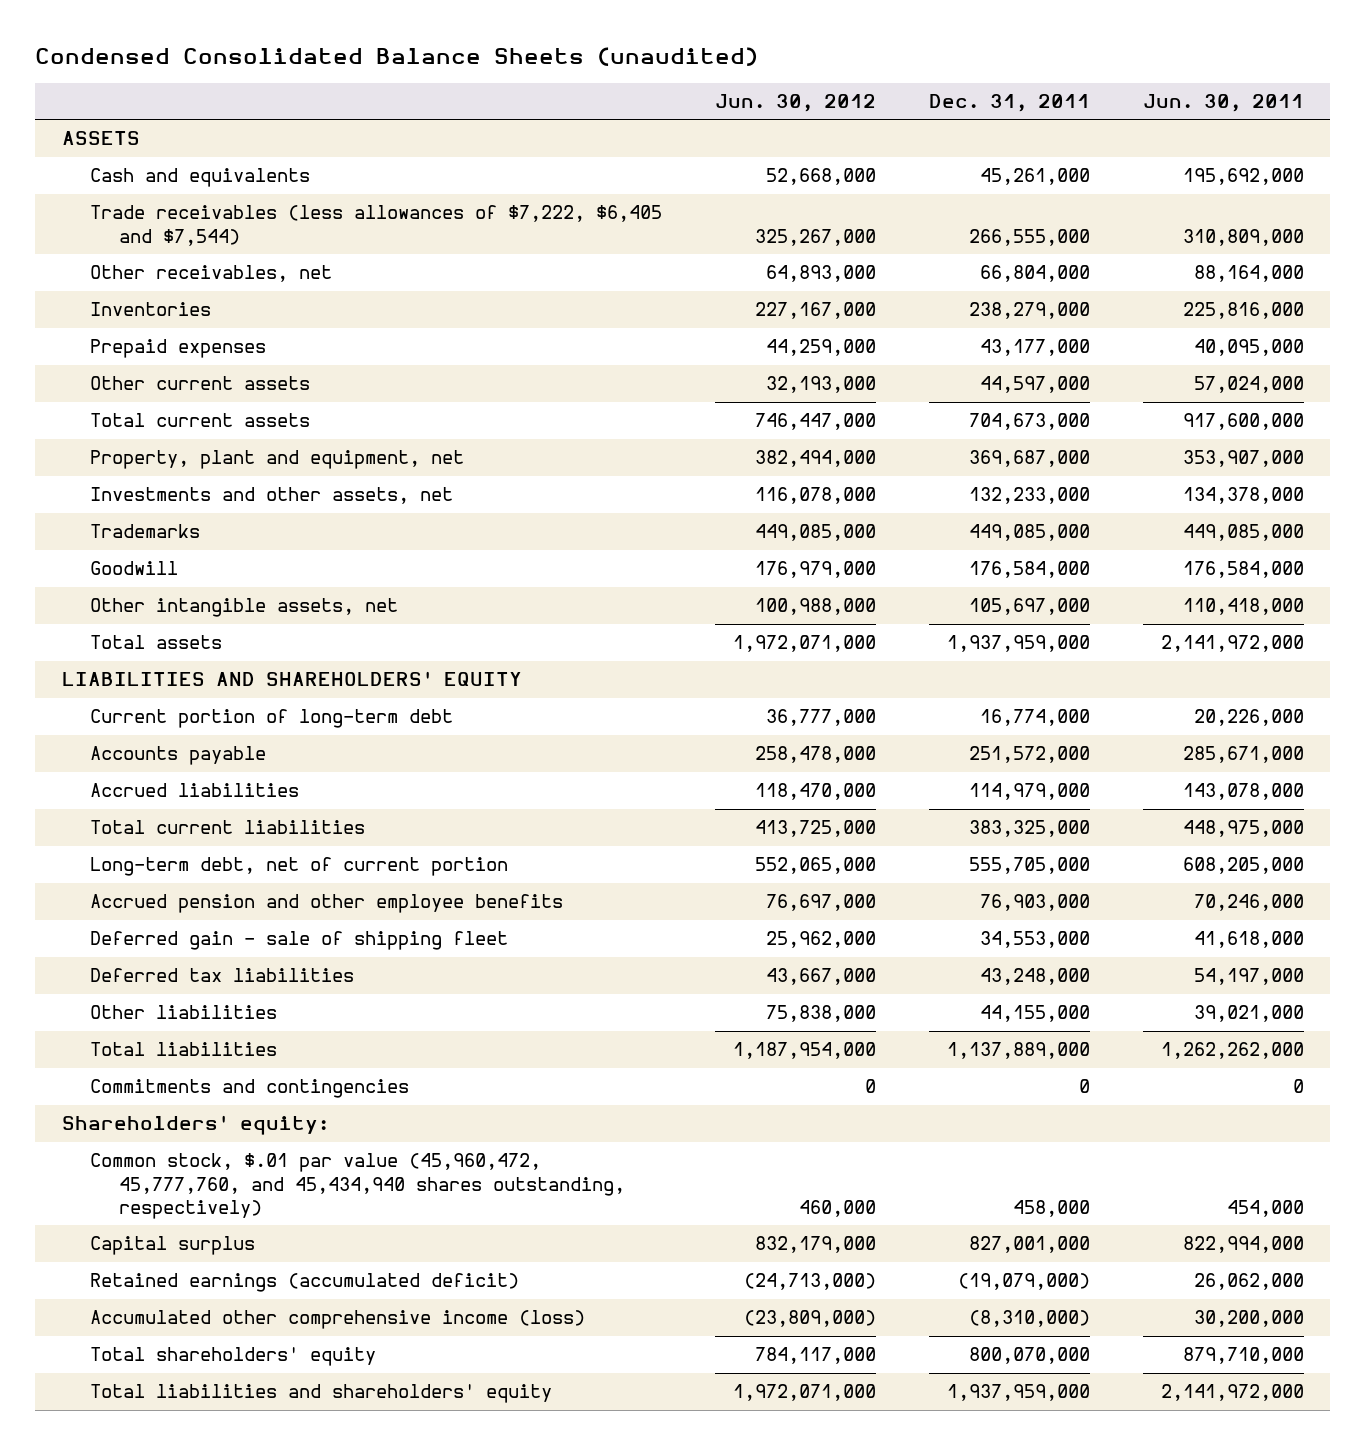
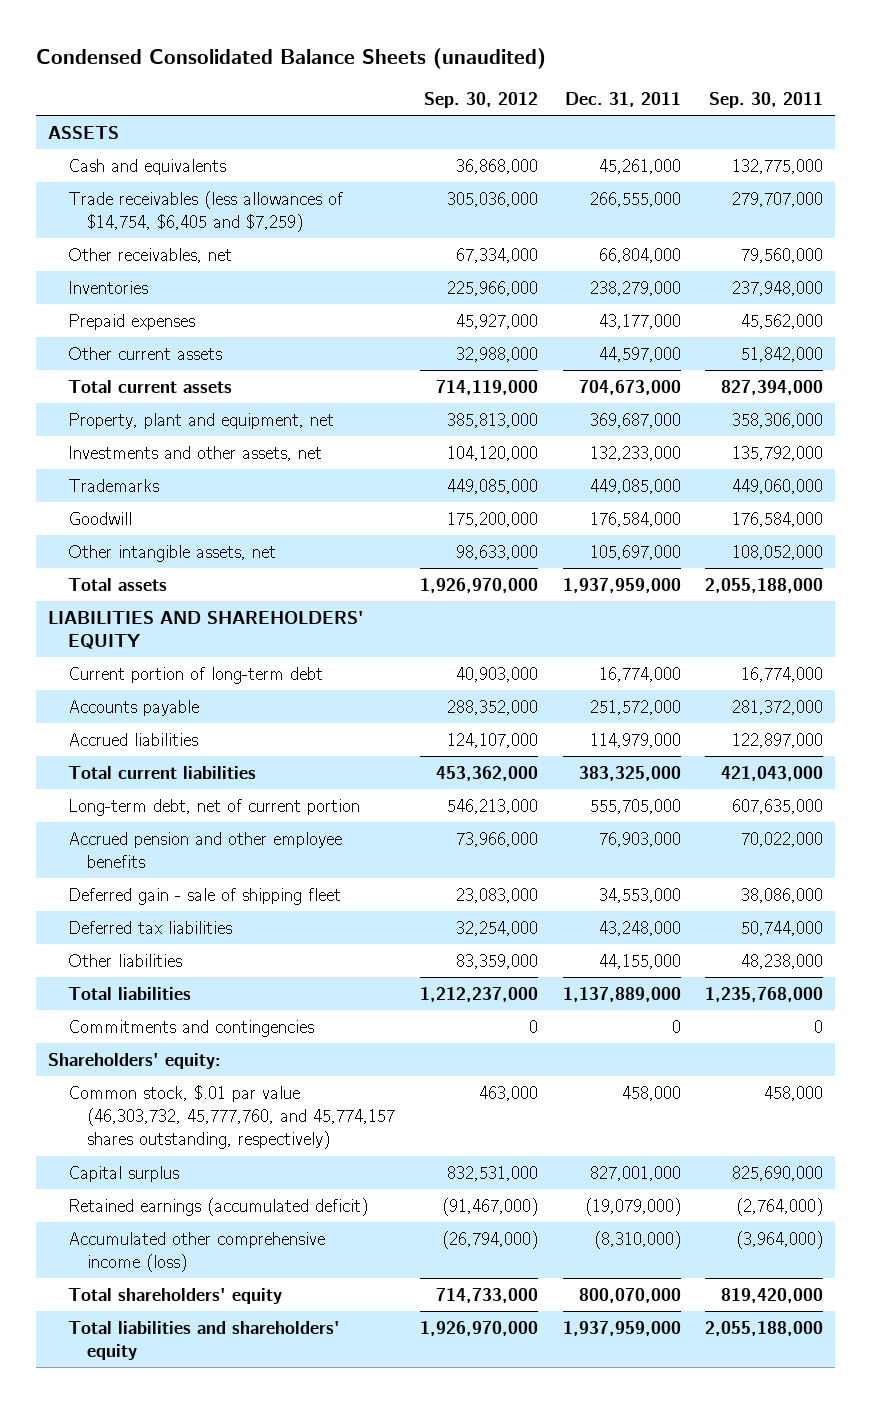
[715,94,877,113] Jun. 30, 2012 -> none
[1142,94,1304,113] Jun. 30, 2011 -> none
none -> [423,91,538,108] Sep. 30, 2012
none -> [709,91,824,108] Sep. 30, 2011
[90,205,663,246] Trade receivables (less allowances of $7,222, $6,405 and $7,544) -> [67,190,343,233] Trade receivables (less allowances of $14,754, $6,405 and $7,259)
[90,1153,625,1219] Common stock, $.01 par value (45,960,472, 45,777,760, and 45,434,940 shares outstanding, respectively) -> [67,1084,396,1150] Common stock, $.01 par value (46,303,732, 45,777,760, and 45,774,157 shares outstanding, respectively)

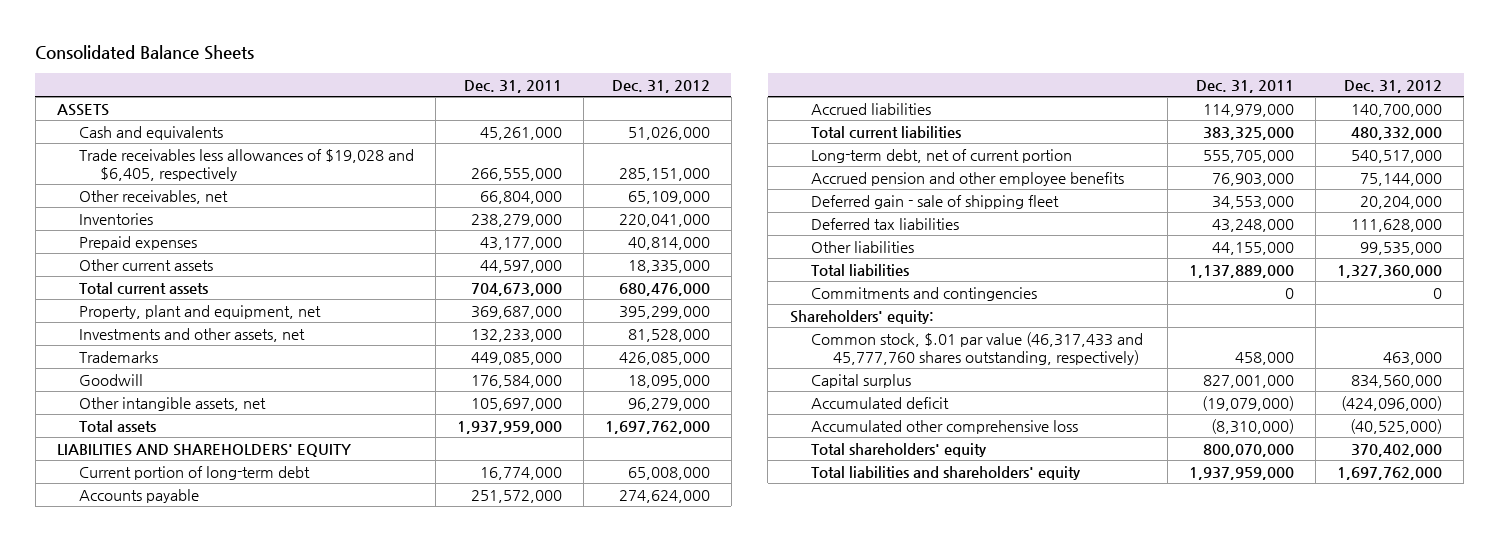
[35,47,546,69] Condensed Consolidated Balance Sheets (unaudited) -> [35,45,255,61] Consolidated Balance Sheets
[423,91,538,108] Sep. 30, 2012 -> none
[709,91,824,108] Sep. 30, 2011 -> none
none -> [611,79,710,93] Dec. 31, 2012
[67,190,343,233] Trade receivables (less allowances of $14,754, $6,405 and $7,259) -> [78,148,414,181] Trade receivables less allowances of $19,028 and $6,405, respectively
[67,1084,396,1150] Common stock, $.01 par value (46,303,732, 45,777,760, and 45,774,157 shares outstanding, respectively) -> [811,331,1144,365] Common stock, $.01 par value (46,317,433 and 45,777,760 shares outstanding, respectively)
[67,1197,368,1216] Retained earnings (accumulated deficit) -> [811,396,950,409] Accumulated deficit
[67,1231,325,1273] Accumulated other comprehensive income (loss) -> [811,419,1079,434] Accumulated other comprehensive loss

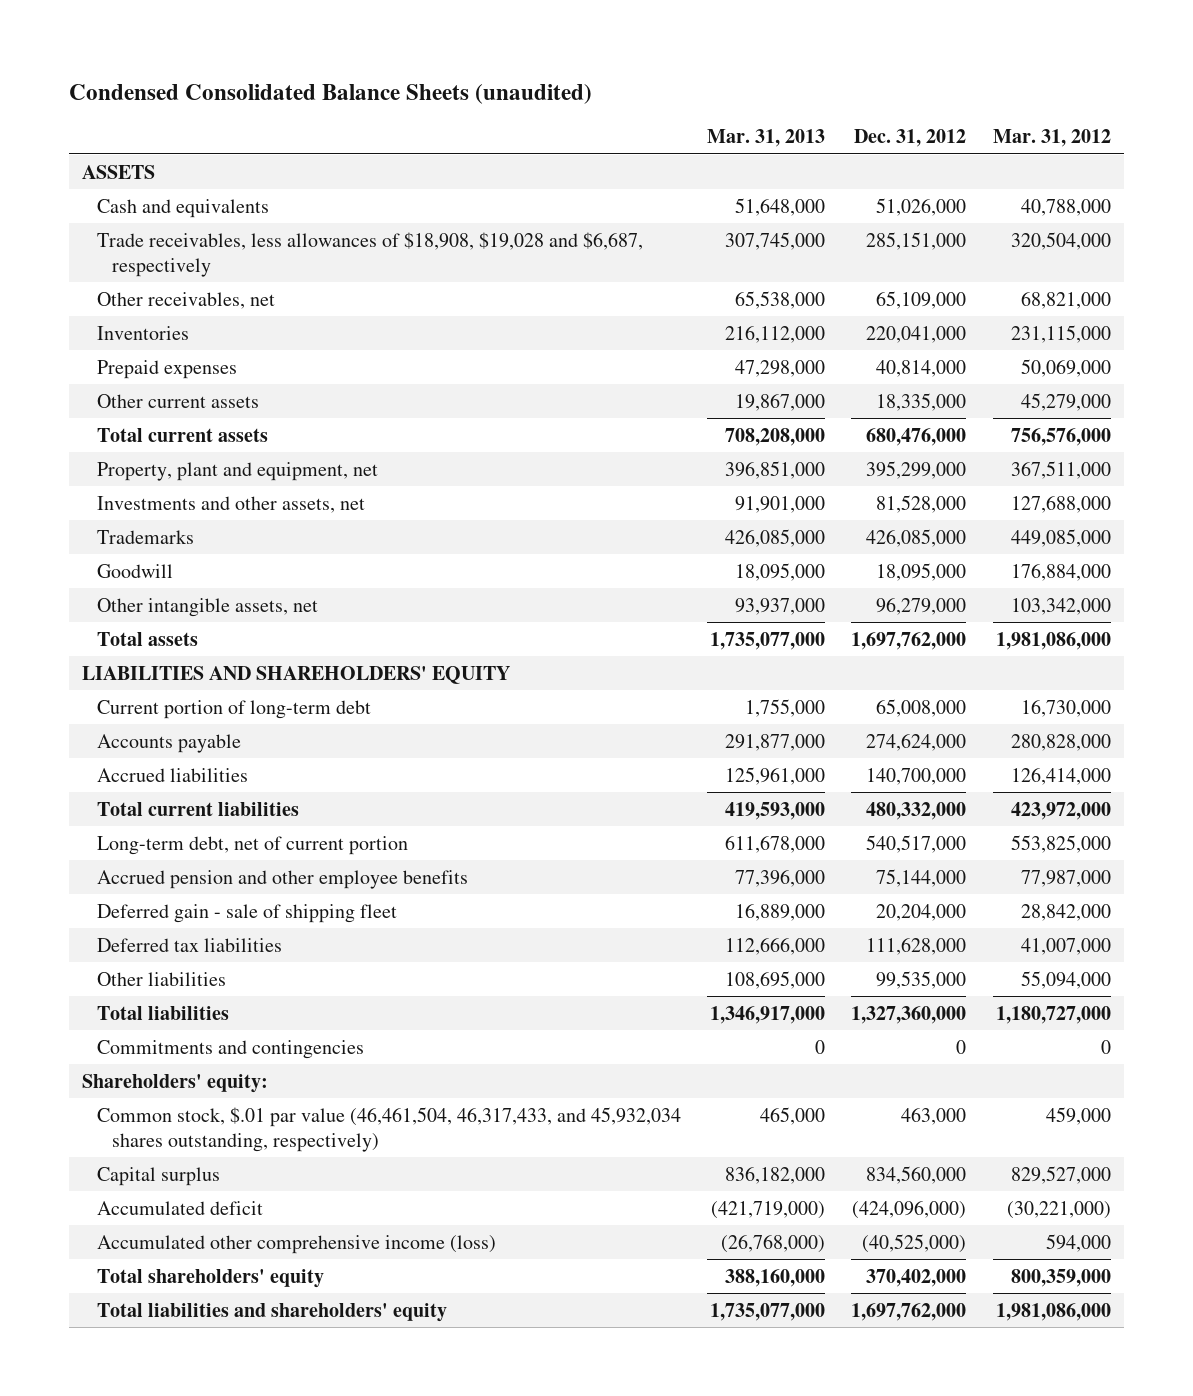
[35,45,255,61] Consolidated Balance Sheets -> [68,83,592,104] Condensed Consolidated Balance Sheets (unaudited)
[463,79,562,93] Dec. 31, 2011 -> none
none -> [707,129,826,148] Mar. 31, 2013
none -> [992,129,1111,148] Mar. 31, 2012
[78,148,414,181] Trade receivables less allowances of $19,028 and $6,405, respectively -> [96,231,643,278] Trade receivables, less allowances of $18,908, $19,028 and $6,687, respectively
[811,331,1144,365] Common stock, $.01 par value (46,317,433 and 45,777,760 shares outstanding, respectively) -> [96,1106,681,1153] Common stock, $.01 par value (46,461,504, 46,317,433, and 45,932,034 shares outstanding, respectively)
[811,419,1079,434] Accumulated other comprehensive loss -> [96,1234,496,1254] Accumulated other comprehensive income (loss)

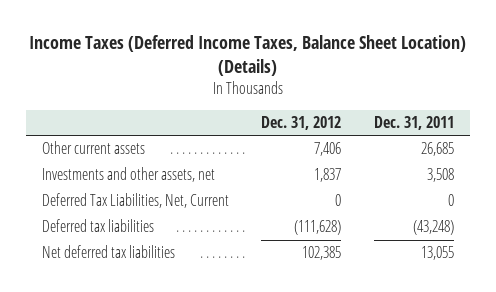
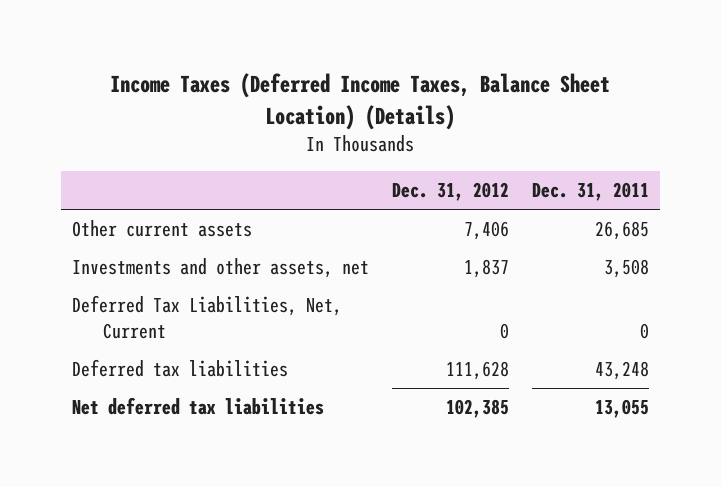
[294,220,342,236] (111,628) -> [445,361,509,381] 111,628
[413,220,455,236] (43,248) -> [594,361,649,381] 43,248

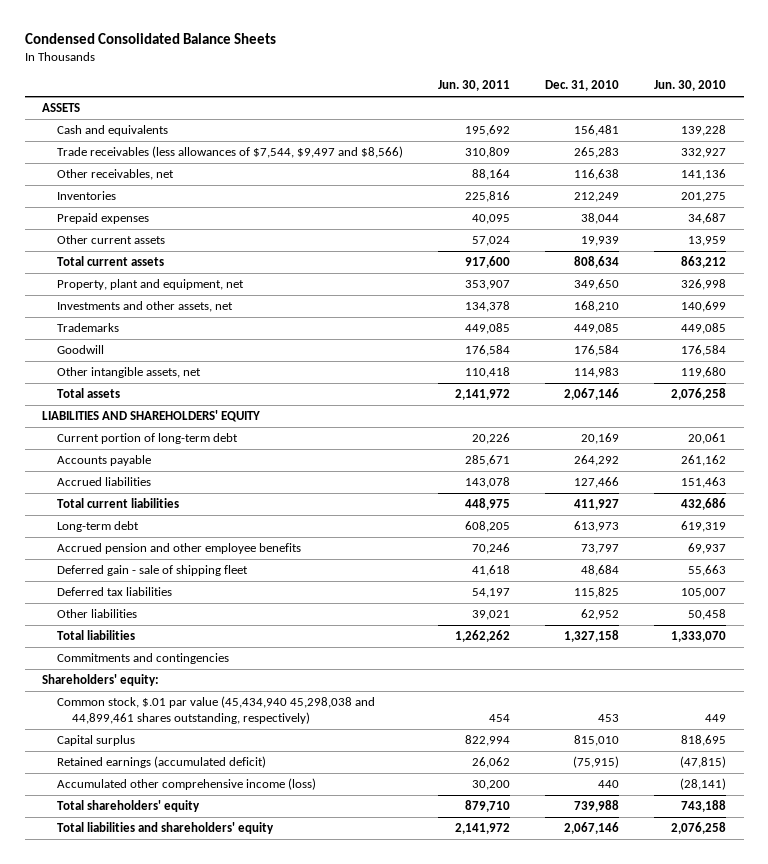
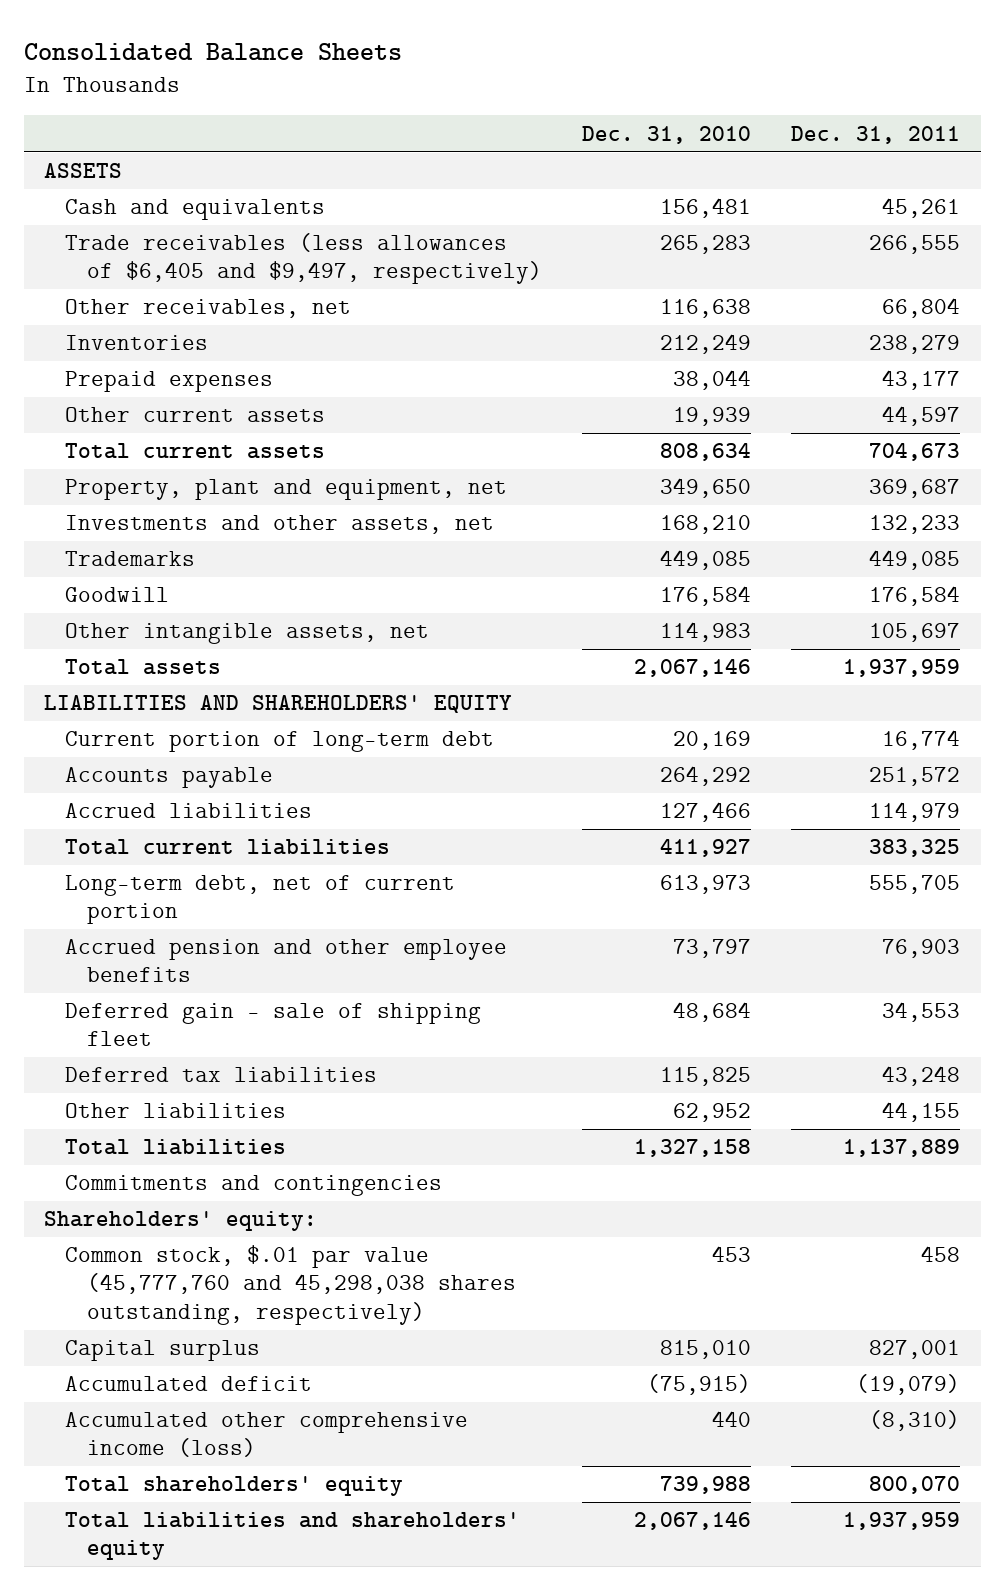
[24,33,276,45] Condensed Consolidated Balance Sheets -> [24,43,403,62] Consolidated Balance Sheets
[438,80,511,92] Jun. 30, 2011 -> none
[654,80,727,92] Jun. 30, 2010 -> none
none -> [791,125,961,144] Dec. 31, 2011
[57,146,404,159] Trade receivables (less allowances of $7,544, $9,497 and $8,566) -> [65,233,542,285] Trade receivables (less allowances of $6,405 and $9,497, respectively)
[57,521,140,533] Long-term debt -> [65,875,456,925] Long-term debt, net of current portion
[57,696,376,724] Common stock, $.01 par value (45,434,940 45,298,038 and 44,899,461 shares outstanding, respectively) -> [65,1245,516,1325] Common stock, $.01 par value (45,777,760 and 45,298,038 shares outstanding, respectively)
[57,756,267,769] Retained earnings (accumulated deficit) -> [65,1376,313,1392] Accumulated deficit

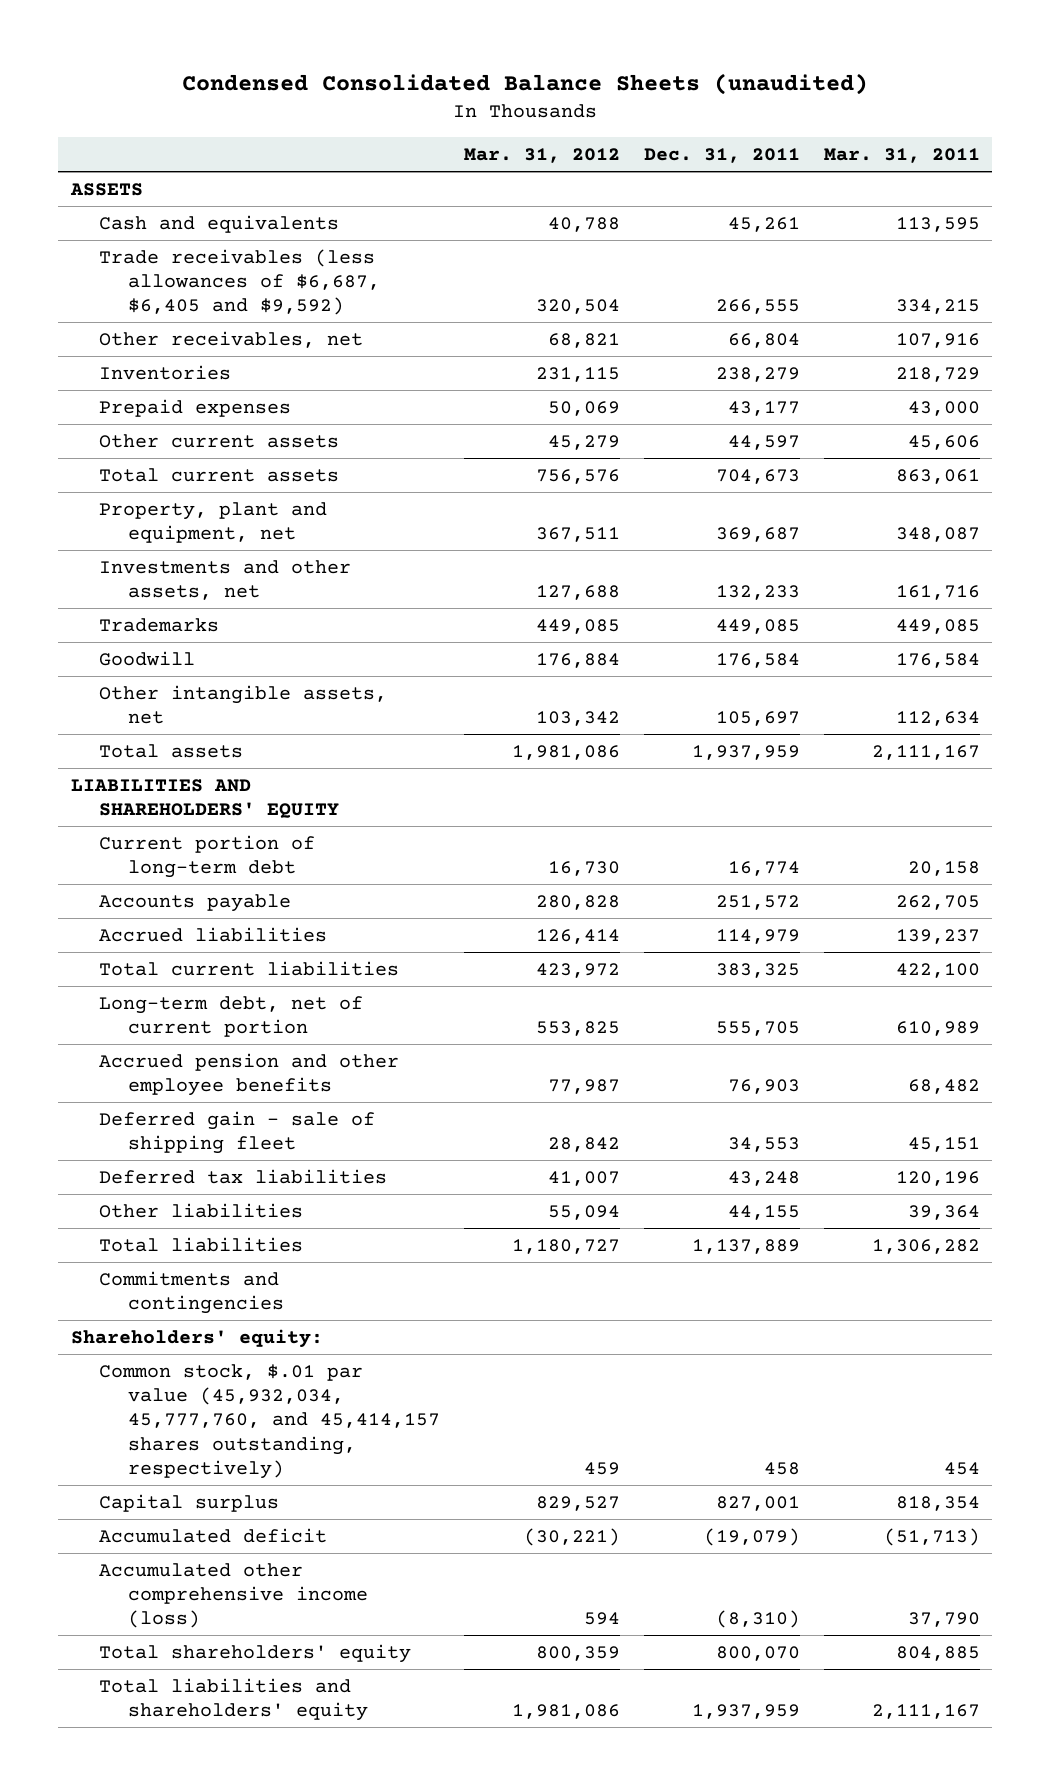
[24,43,403,62] Consolidated Balance Sheets -> [182,72,869,95] Condensed Consolidated Balance Sheets (unaudited)
[581,125,751,144] Dec. 31, 2010 -> none
none -> [463,148,620,164] Mar. 31, 2012
none -> [823,148,980,164] Mar. 31, 2011
[65,233,542,285] Trade receivables (less allowances of $6,405 and $9,497, respectively) -> [99,248,380,316] Trade receivables (less allowances of $6,687, $6,405 and $9,592)
[65,1245,516,1325] Common stock, $.01 par value (45,777,760 and 45,298,038 shares outstanding, respectively) -> [99,1363,440,1479] Common stock, $.01 par value (45,932,034, 45,777,760, and 45,414,157 shares outstanding, respectively)

